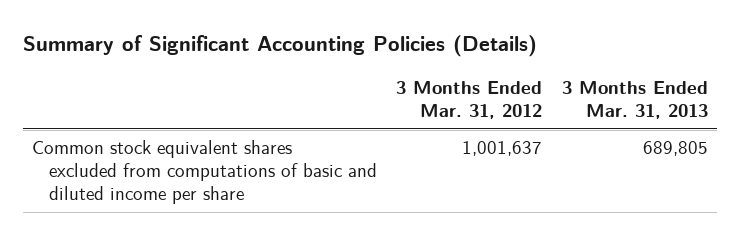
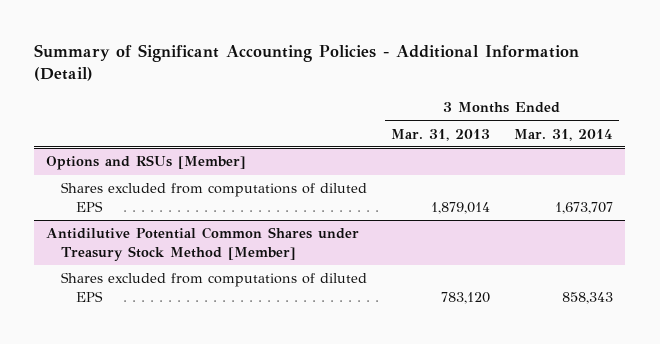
[22,35,537,58] Summary of Significant Accounting Policies (Details) -> [34,43,580,82] Summary of Significant Accounting Policies - Additional Information (Detail)
[396,81,543,120] 3 Months Ended Mar. 31, 2012 -> none
none -> [514,128,614,141] Mar. 31, 2014
none -> [46,155,247,171] Options and RSUs [Member]
[32,140,378,205] Common stock equivalent shares excluded from computations of basic and diluted income per share -> [60,182,367,212] Shares excluded from computations of diluted EPS
[642,141,708,157] 689,805 -> [431,201,491,214] 1,879,014
none -> [46,227,360,261] Antidilutive Potential Common Shares under Treasury Stock Method [Member]
none -> [60,272,367,302] Shares excluded from computations of diluted EPS

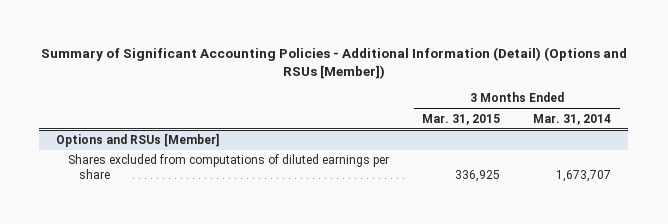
[34,43,580,82] Summary of Significant Accounting Policies - Additional Information (Detail) -> [40,46,627,80] Summary of Significant Accounting Policies - Additional Information (Detail) (Options and RSUs [Member])
[391,128,491,141] Mar. 31, 2013 -> none
none -> [422,113,501,125] Mar. 31, 2015
[46,227,360,261] Antidilutive Potential Common Shares under Treasury Stock Method [Member] -> none
[60,272,367,302] Shares excluded from computations of diluted EPS -> none
[60,182,367,212] Shares excluded from computations of diluted EPS -> [67,154,389,179] Shares excluded from computations of diluted earnings per share

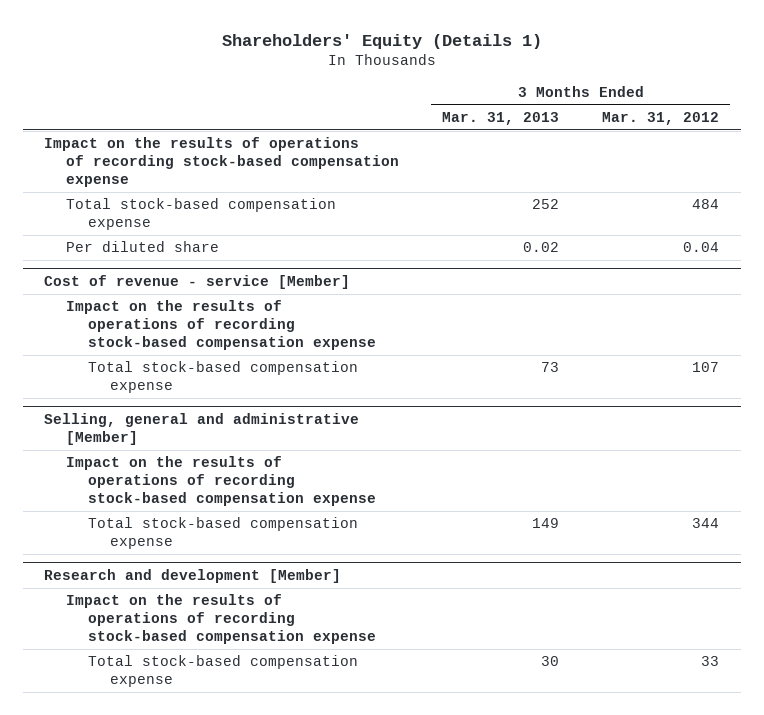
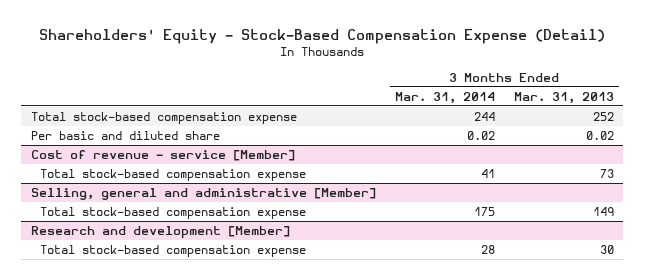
[221,33,542,49] Shareholders' Equity (Details 1) -> [39,28,606,44] Shareholders' Equity - Stock-Based Compensation Expense (Detail)
[602,112,720,126] Mar. 31, 2012 -> none
none -> [394,91,495,104] Mar. 31, 2014
[44,137,400,188] Impact on the results of operations of recording stock-based compensation expense -> none
[66,241,220,253] Per diluted share -> [30,131,220,141] Per basic and diluted share
[66,300,376,351] Impact on the results of operations of recording stock-based compensation expense -> none
[66,456,376,507] Impact on the results of operations of recording stock-based compensation expense -> none
[66,594,376,645] Impact on the results of operations of recording stock-based compensation expense -> none

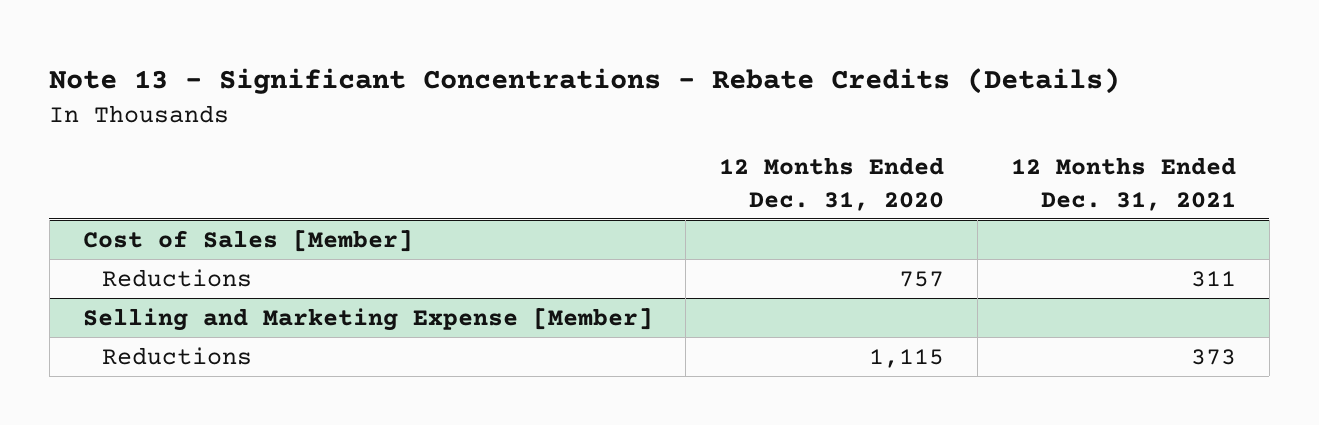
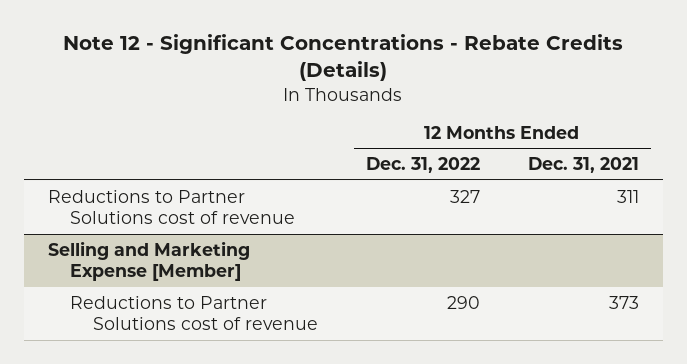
[49,68,1121,95] Note 13 - Significant Concentrations - Rebate Credits (Details) -> [63,34,624,82] Note 12 - Significant Concentrations - Rebate Credits (Details)
[719,157,945,211] 12 Months Ended Dec. 31, 2020 -> none
none -> [365,157,480,174] Dec. 31, 2022
[82,229,413,252] Cost of Sales [Member] -> none
[102,268,253,287] Reductions -> [47,189,296,225] Reductions to Partner Solutions cost of revenue
[102,346,253,365] Reductions -> [70,295,318,331] Reductions to Partner Solutions cost of revenue

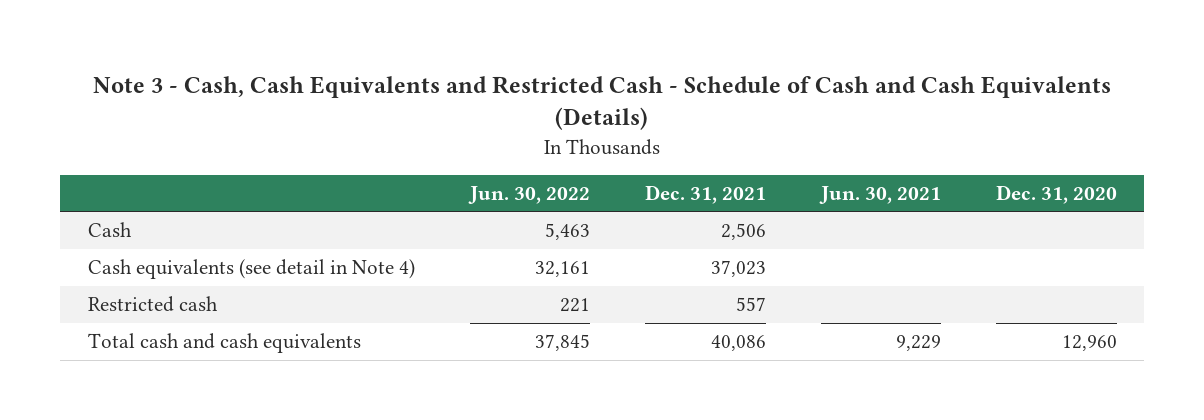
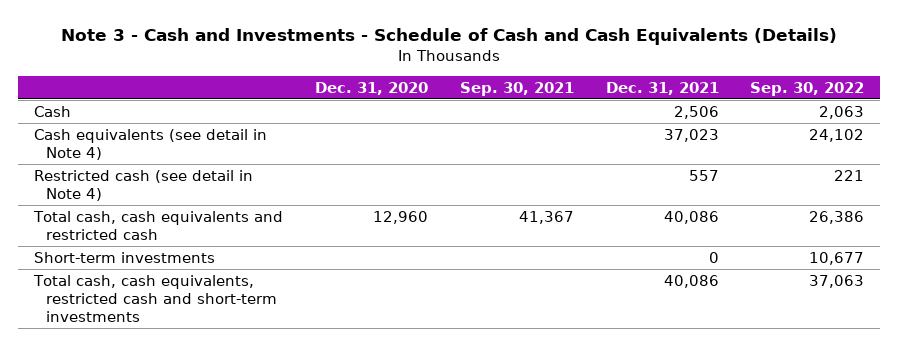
[93,75,1112,131] Note 3 - Cash, Cash Equivalents and Restricted Cash - Schedule of Cash and Cash Equivalents (Details) -> [61,27,838,45] Note 3 - Cash and Investments - Schedule of Cash and Cash Equivalents (Details)
[467,185,590,204] Jun. 30, 2022 -> none
[818,185,941,204] Jun. 30, 2021 -> none
none -> [459,81,574,96] Sep. 30, 2021
none -> [750,81,865,96] Sep. 30, 2022
[87,296,218,313] Restricted cash -> [33,170,253,201] Restricted cash (see detail in Note 4)
[87,333,361,354] Total cash and cash equivalents -> [32,211,283,240] Total cash, cash equivalents and restricted cash
none -> [33,252,215,264] Short-term investments
none -> [32,275,278,322] Total cash, cash equivalents, restricted cash and short-term investments

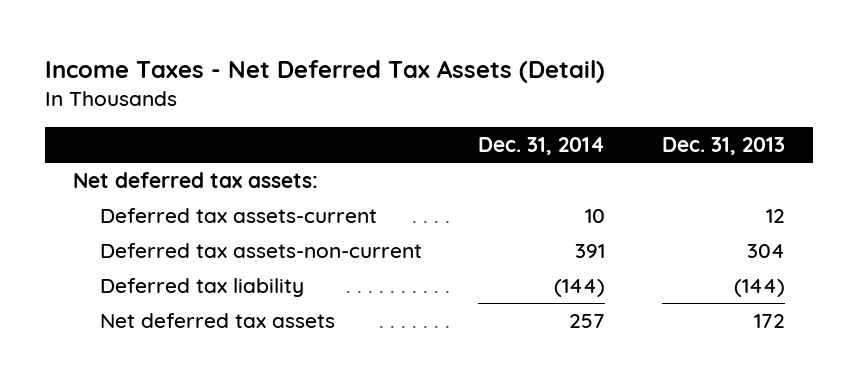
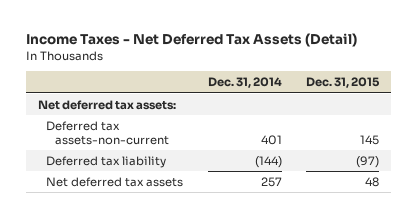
[661,137,785,156] Dec. 31, 2013 -> none
none -> [305,77,380,89] Dec. 31, 2015
[99,207,377,223] Deferred tax assets-current -> none
[575,243,606,258] 391 -> [260,135,282,146] 401

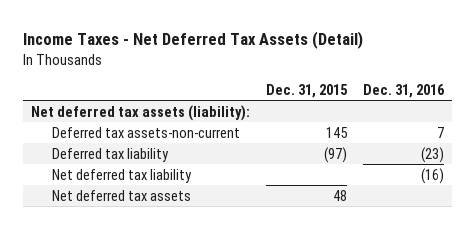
[207,77,282,89] Dec. 31, 2014 -> none
none -> [363,83,446,98] Dec. 31, 2016
[37,99,176,110] Net deferred tax assets: -> [31,104,251,121] Net deferred tax assets (liability):
none -> [52,168,193,183] Net deferred tax liability

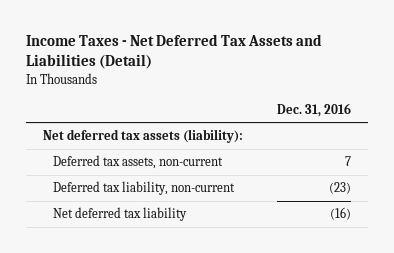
[23,31,364,50] Income Taxes - Net Deferred Tax Assets (Detail) -> [26,34,323,70] Income Taxes - Net Deferred Tax Assets and Liabilities (Detail)
[266,83,349,98] Dec. 31, 2015 -> none
[52,126,241,138] Deferred tax assets-non-current -> [53,155,224,170] Deferred tax assets, non-current
[52,147,170,162] Deferred tax liability -> [53,181,236,196] Deferred tax liability, non-current
[52,189,192,201] Net deferred tax assets -> none

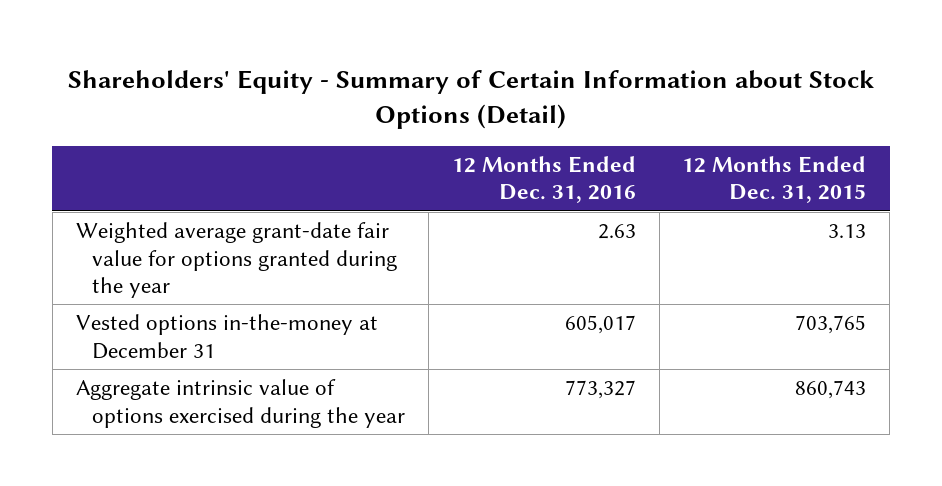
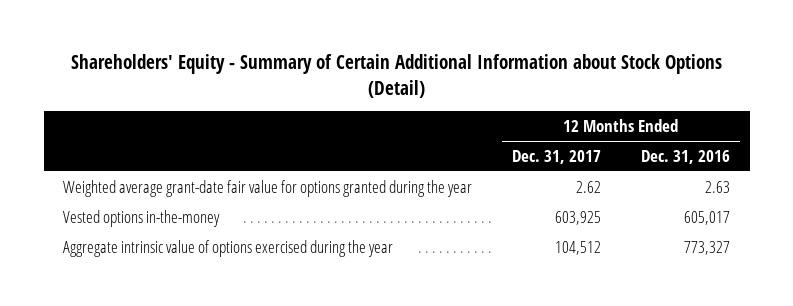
[67,69,874,130] Shareholders' Equity - Summary of Certain Information about Stock Options (Detail) -> [70,54,722,98] Shareholders' Equity - Summary of Certain Additional Information about Stock Options (Detail)
[682,156,867,204] 12 Months Ended Dec. 31, 2015 -> none
none -> [512,149,602,164] Dec. 31, 2017
[75,314,378,359] Vested options in-the-money at December 31 -> [63,209,221,227] Vested options in-the-money

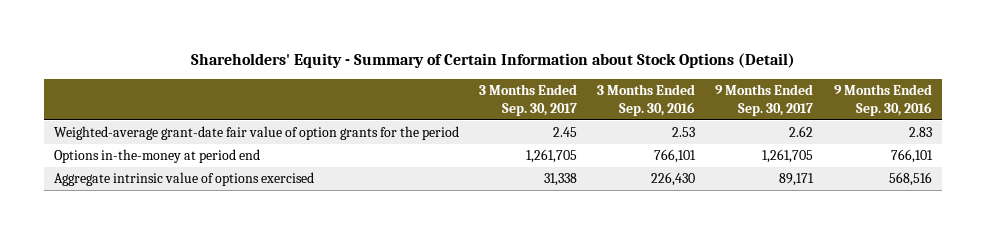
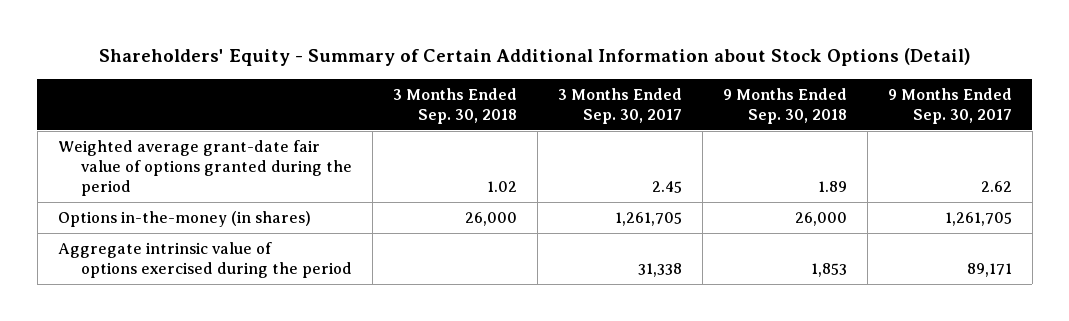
[190,53,795,69] Shareholders' Equity - Summary of Certain Information about Stock Options (Detail) -> [98,48,971,67] Shareholders' Equity - Summary of Certain Additional Information about Stock Options (Detail)
[597,84,696,116] 3 Months Ended Sep. 30, 2016 -> none
[833,84,932,116] 9 Months Ended Sep. 30, 2016 -> none
none -> [392,87,517,124] 3 Months Ended Sep. 30, 2018
none -> [722,87,847,124] 9 Months Ended Sep. 30, 2018
[54,126,460,141] Weighted-average grant-date fair value of option grants for the period -> [57,140,352,197] Weighted average grant-date fair value of options granted during the period
[54,149,261,164] Options in-the-money at period end -> [57,211,311,228] Options in-the-money (in shares)
[54,172,315,187] Aggregate intrinsic value of options exercised -> [57,242,352,279] Aggregate intrinsic value of options exercised during the period

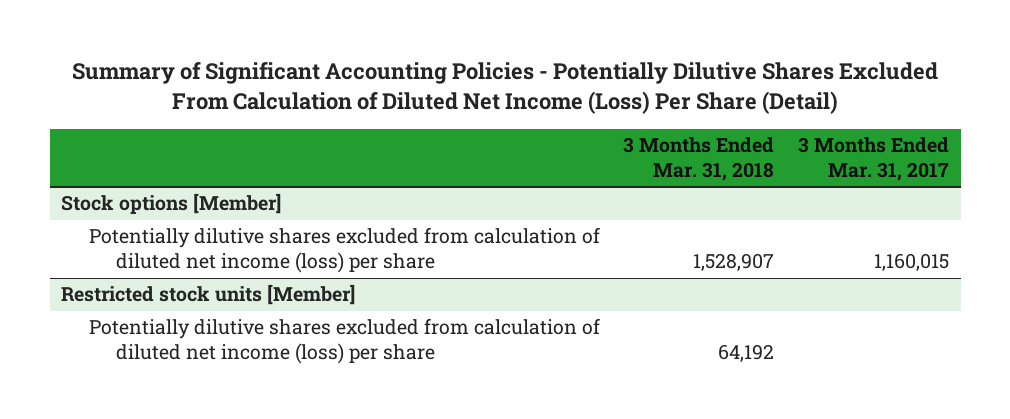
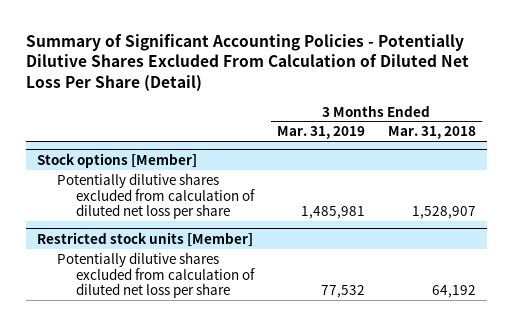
[72,62,939,115] Summary of Significant Accounting Policies - Potentially Dilutive Shares Excluded From Calculation of Diluted Net Income (Loss) Per Share (Detail) -> [25,33,469,93] Summary of Significant Accounting Policies - Potentially Dilutive Shares Excluded From Calculation of Diluted Net Loss Per Share (Detail)
[797,136,949,181] 3 Months Ended Mar. 31, 2017 -> none
none -> [276,126,365,140] Mar. 31, 2019
[88,227,600,274] Potentially dilutive shares excluded from calculation of diluted net income (loss) per share -> [56,172,255,220] Potentially dilutive shares excluded from calculation of diluted net loss per share
[88,318,600,365] Potentially dilutive shares excluded from calculation of diluted net income (loss) per share -> [56,251,255,299] Potentially dilutive shares excluded from calculation of diluted net loss per share

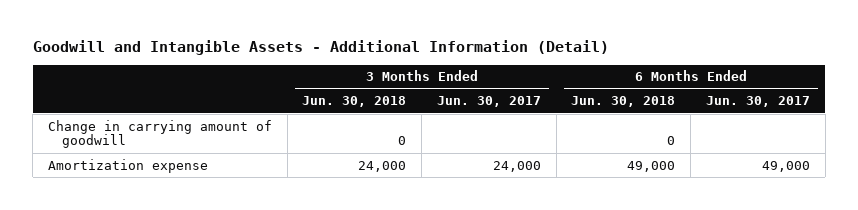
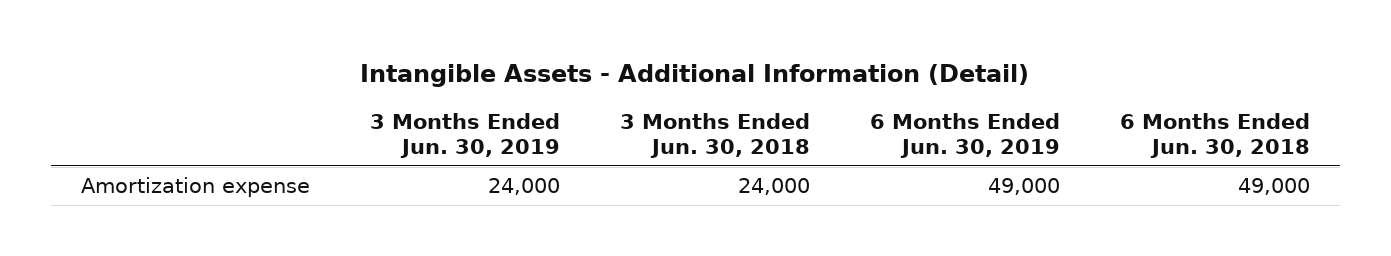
[32,40,609,56] Goodwill and Intangible Assets - Additional Information (Detail) -> [360,64,1030,88] Intangible Assets - Additional Information (Detail)
[436,96,541,108] Jun. 30, 2017 -> none
[706,96,811,108] Jun. 30, 2017 -> none
none -> [369,113,560,159] 3 Months Ended Jun. 30, 2019
none -> [869,113,1060,159] 6 Months Ended Jun. 30, 2019
[47,119,272,149] Change in carrying amount of goodwill -> none

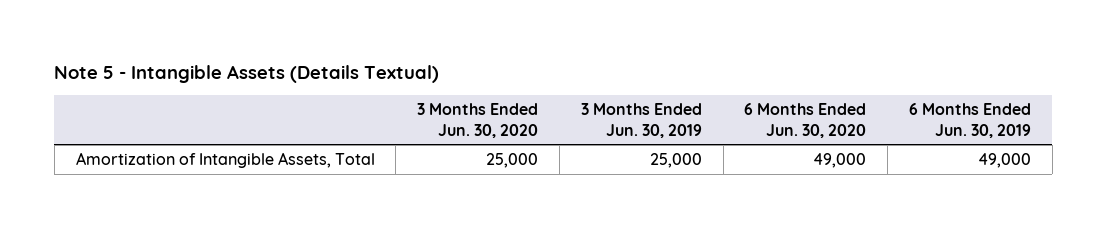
[360,64,1030,88] Intangible Assets - Additional Information (Detail) -> [54,65,440,84] Note 5 - Intangible Assets (Details Textual)
[619,113,810,159] 3 Months Ended Jun. 30, 2018 -> none
[1120,113,1311,159] 6 Months Ended Jun. 30, 2018 -> none
none -> [417,103,539,138] 3 Months Ended Jun. 30, 2020
none -> [744,103,867,138] 6 Months Ended Jun. 30, 2020
[80,177,310,198] Amortization expense -> none
none -> [75,152,375,169] Amortization of Intangible Assets, Total

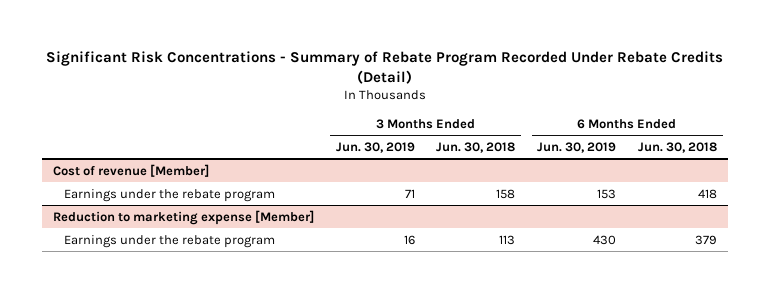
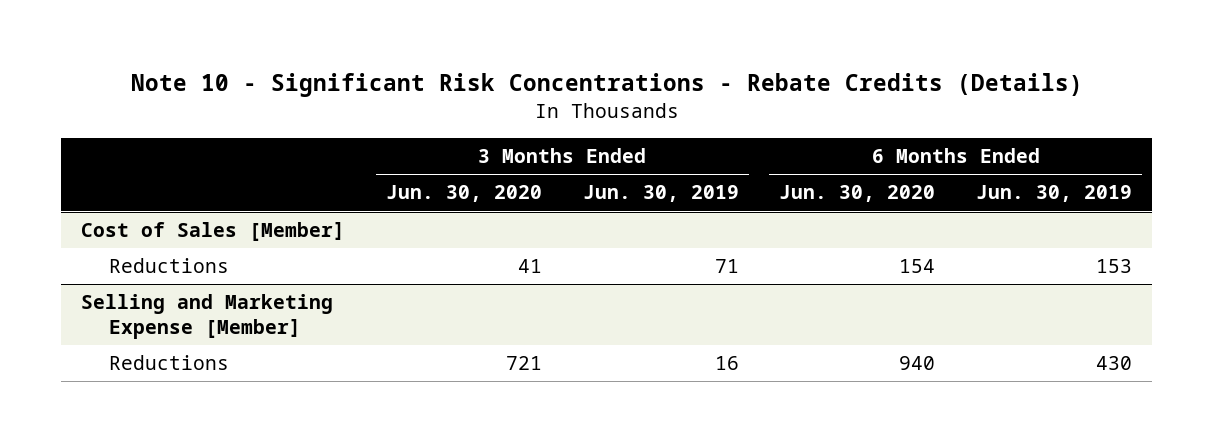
[45,50,723,84] Significant Risk Concentrations - Summary of Rebate Program Recorded Under Rebate Credits (Detail) -> [130,73,1083,98] Note 10 - Significant Risk Concentrations - Rebate Credits (Details)
[436,141,516,153] Jun. 30, 2018 -> none
[638,141,718,153] Jun. 30, 2018 -> none
none -> [385,185,542,203] Jun. 30, 2020
none -> [779,185,936,203] Jun. 30, 2020
[52,163,209,177] Cost of revenue [Member] -> [81,222,346,242] Cost of Sales [Member]
[63,188,275,202] Earnings under the rebate program -> [109,258,230,274] Reductions
[52,209,314,225] Reduction to marketing expense [Member] -> [81,294,334,340] Selling and Marketing Expense [Member]
[63,234,275,248] Earnings under the rebate program -> [109,355,230,371] Reductions

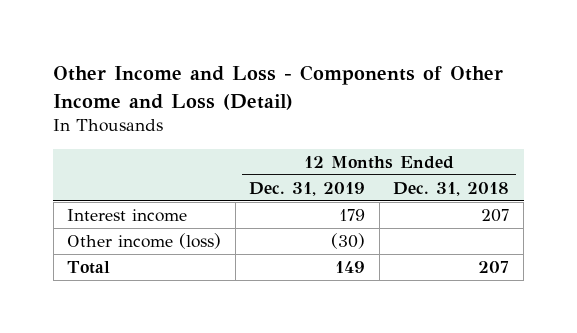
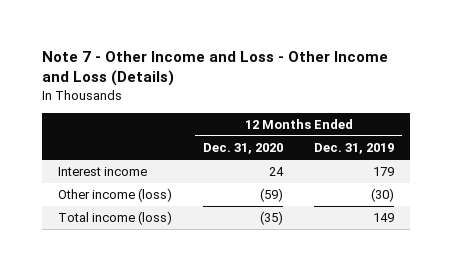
[53,65,504,110] Other Income and Loss - Components of Other Income and Loss (Detail) -> [42,51,389,87] Note 7 - Other Income and Loss - Other Income and Loss (Details)
[393,181,510,196] Dec. 31, 2018 -> none
none -> [203,143,284,155] Dec. 31, 2020
[67,261,111,275] Total -> [57,211,172,226] Total income (loss)

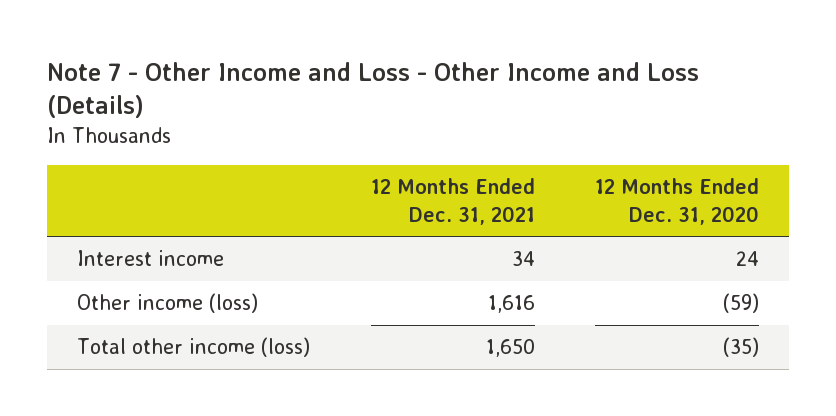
[314,143,395,155] Dec. 31, 2019 -> none
none -> [370,178,535,225] 12 Months Ended Dec. 31, 2021
[57,211,172,226] Total income (loss) -> [77,337,311,358] Total other income (loss)

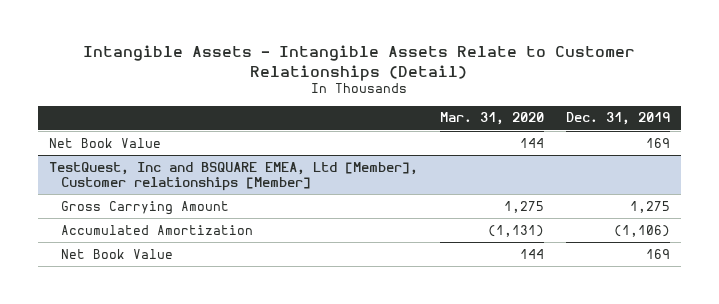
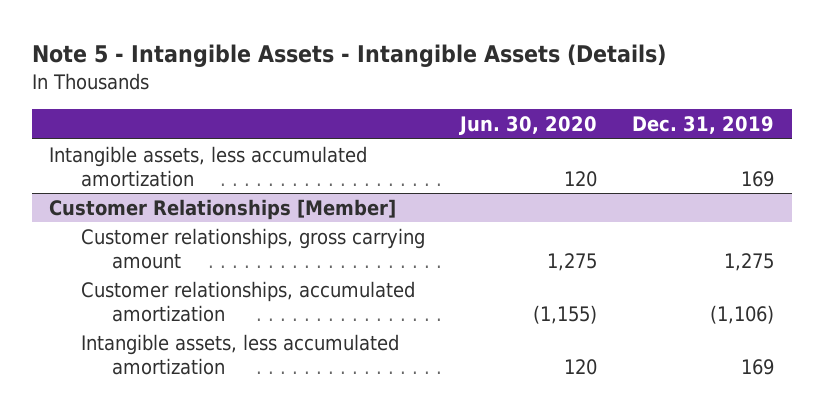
[83,45,636,81] Intangible Assets - Intangible Assets Relate to Customer Relationships (Detail) -> [31,44,666,68] Note 5 - Intangible Assets - Intangible Assets (Details)
[439,112,544,126] Mar. 31, 2020 -> none
none -> [458,116,597,136] Jun. 30, 2020
[48,161,418,191] TestQuest, Inc and BSQUARE EMEA, Ltd [Member], Customer relationships [Member] -> none
[48,137,161,148] Net Book Value -> [49,145,368,187] Intangible assets, less accumulated amortization
none -> [49,198,397,220] Customer Relationships [Member]
[60,200,229,215] Gross Carrying Amount -> [80,227,425,269] Customer relationships, gross carrying amount
[60,224,253,235] Accumulated Amortization -> [80,280,415,322] Customer relationships, accumulated amortization
[60,248,173,259] Net Book Value -> [80,333,399,375] Intangible assets, less accumulated amortization

